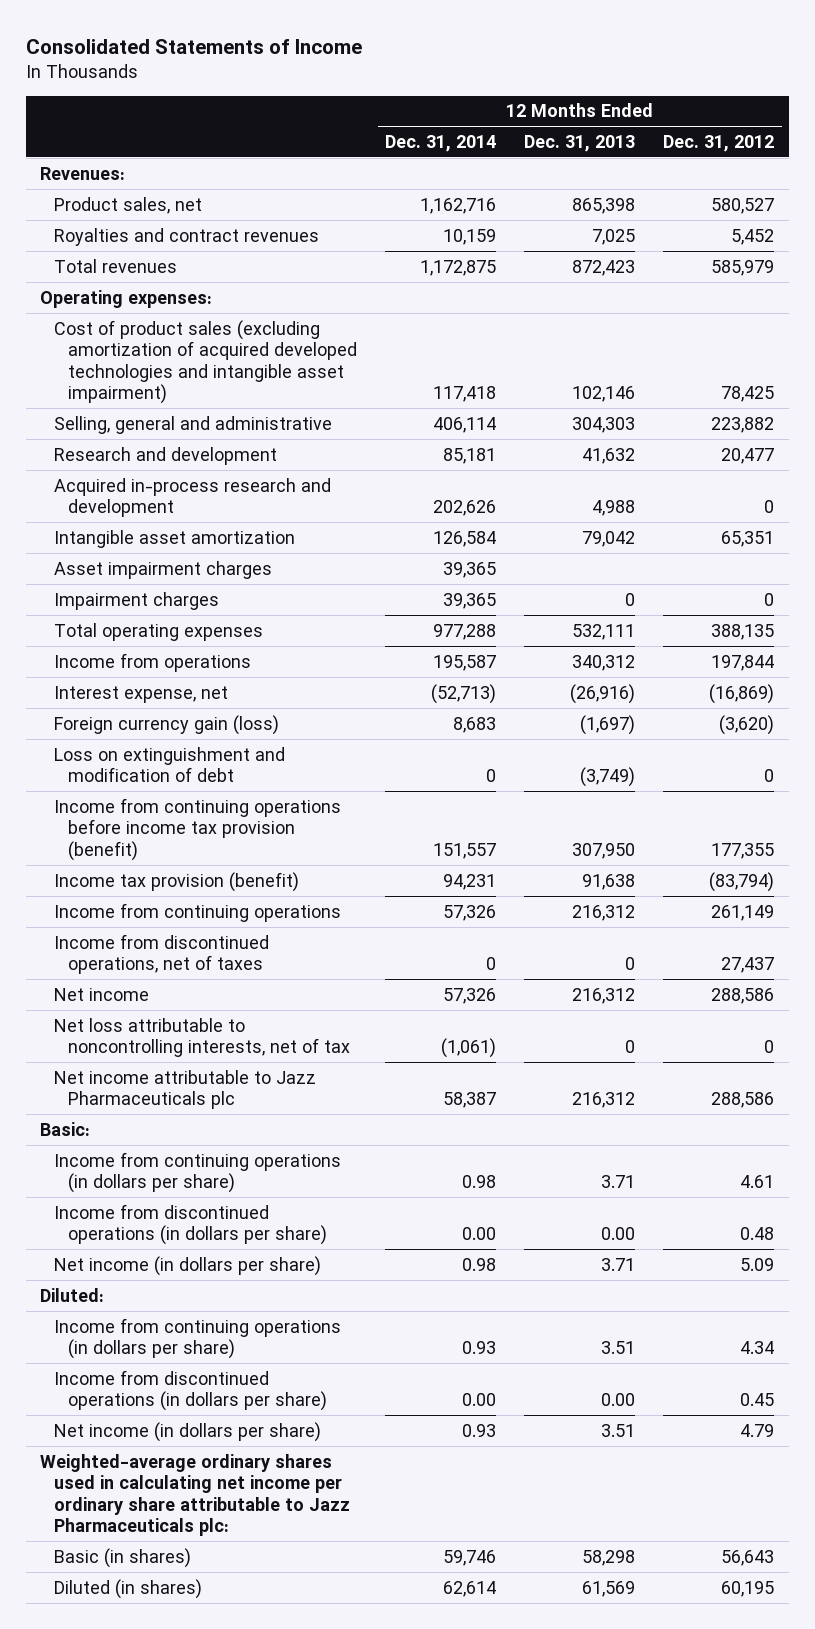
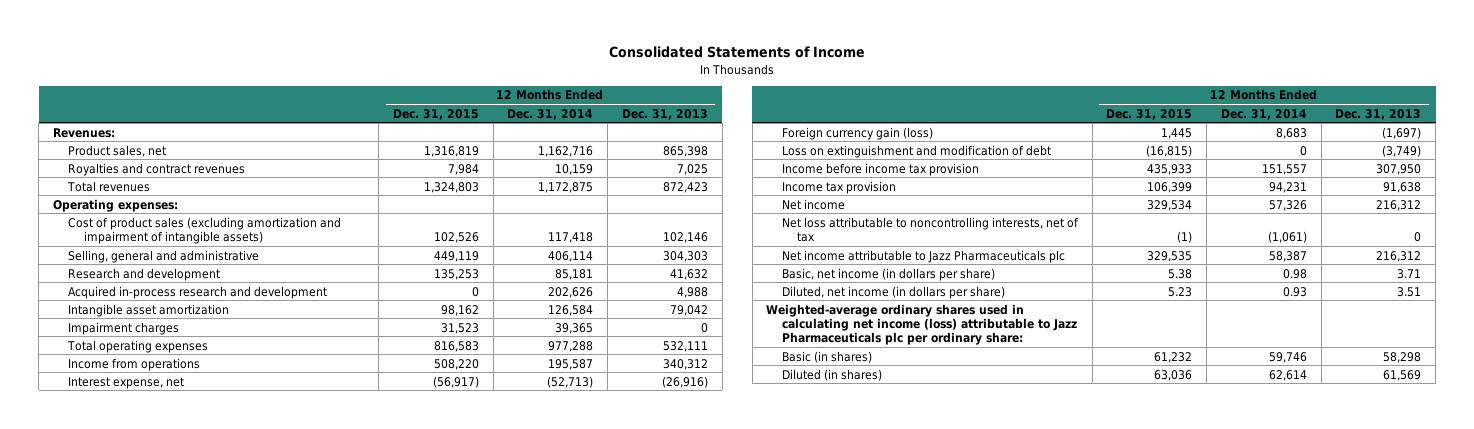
[663,134,775,152] Dec. 31, 2012 -> none
none -> [392,108,479,120] Dec. 31, 2015
[53,319,357,405] Cost of product sales (excluding amortization of acquired developed technologies and intangible asset impairment) -> [68,216,342,244] Cost of product sales (excluding amortization and impairment of intangible assets)
[53,560,272,579] Asset impairment charges -> none
[53,902,341,922] Income from continuing operations -> none
[53,933,269,975] Income from discontinued operations, net of taxes -> none
[53,797,341,861] Income from continuing operations before income tax provision (benefit) -> [781,162,979,176] Income before income tax provision
[53,871,299,892] Income tax provision (benefit) -> [781,180,896,194] Income tax provision
[40,1121,91,1136] Basic: -> none
[53,1151,341,1194] Income from continuing operations (in dollars per share) -> none
[53,1203,327,1246] Income from discontinued operations (in dollars per share) -> none
[40,1287,105,1302] Diluted: -> none
[53,1317,341,1360] Income from continuing operations (in dollars per share) -> none
[53,1369,327,1412] Income from discontinued operations (in dollars per share) -> none
[53,1255,321,1276] Net income (in dollars per share) -> [781,267,995,281] Basic, net income (in dollars per share)
[53,1421,321,1442] Net income (in dollars per share) -> [781,285,1005,299] Diluted, net income (in dollars per share)
[40,1453,350,1537] Weighted-average ordinary shares used in calculating net income per ordinary share attributable to Jazz Pharmaceuticals plc: -> [766,303,1077,346] Weighted-average ordinary shares used in calculating net income (loss) attributable to Jazz Pharmaceuticals plc per ordinary share:

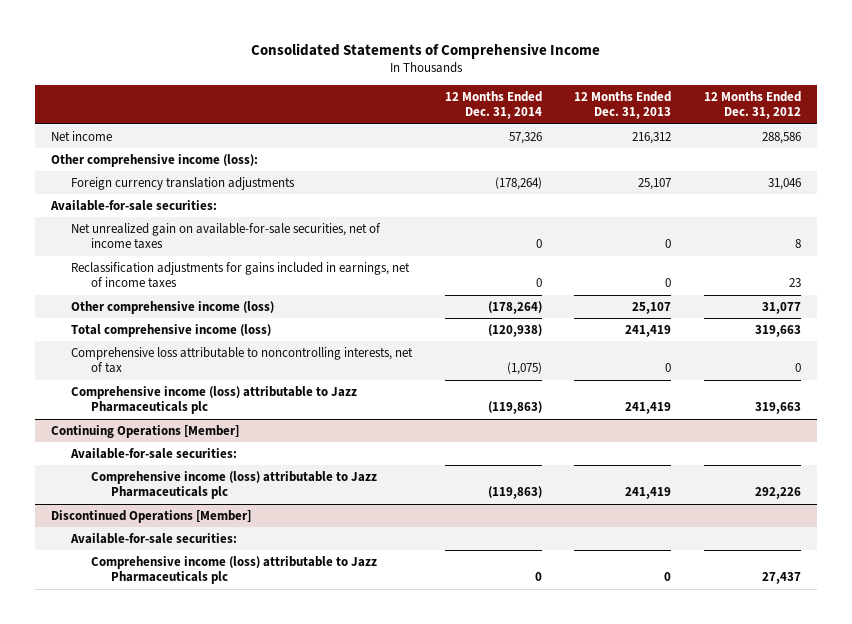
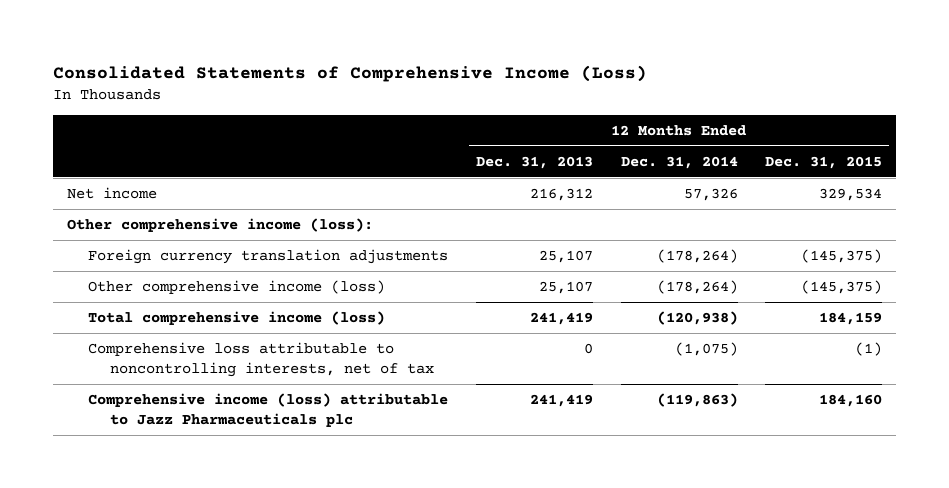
[250,42,600,59] Consolidated Statements of Comprehensive Income -> [53,64,648,82] Consolidated Statements of Comprehensive Income (Loss)
[703,90,801,120] 12 Months Ended Dec. 31, 2012 -> none
none -> [765,155,883,169] Dec. 31, 2015
[50,199,218,211] Available-for-sale securities: -> none
[71,222,382,250] Net unrealized gain on available-for-sale securities, net of income taxes -> none
[71,261,411,289] Reclassification adjustments for gains included in earnings, net of income taxes -> none
[51,424,240,438] Continuing Operations [Member] -> none
[70,447,238,459] Available-for-sale securities: -> none
[91,470,378,500] Comprehensive income (loss) attributable to Jazz Pharmaceuticals plc -> none
[51,509,252,523] Discontinued Operations [Member] -> none
[70,532,238,544] Available-for-sale securities: -> none
[91,555,378,585] Comprehensive income (loss) attributable to Jazz Pharmaceuticals plc -> none

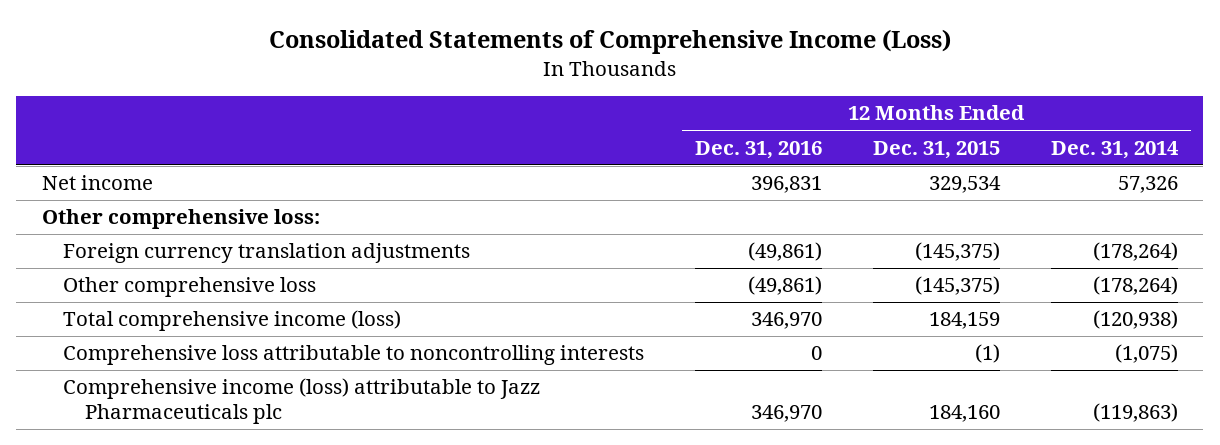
[476,155,594,169] Dec. 31, 2013 -> none
none -> [695,140,823,159] Dec. 31, 2016
[67,217,374,232] Other comprehensive income (loss): -> [41,209,320,230] Other comprehensive loss:
[88,279,386,294] Other comprehensive income (loss) -> [63,277,317,298] Other comprehensive loss
[88,341,434,378] Comprehensive loss attributable to noncontrolling interests, net of tax -> [63,345,645,366] Comprehensive loss attributable to noncontrolling interests

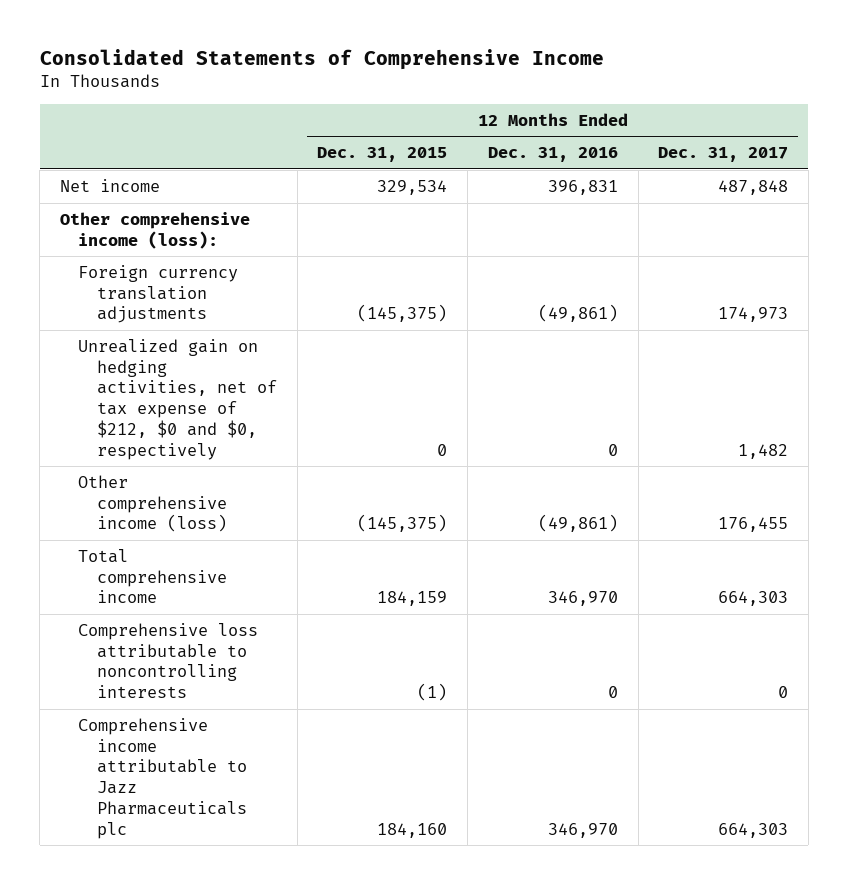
[268,29,951,55] Consolidated Statements of Comprehensive Income (Loss) -> [39,49,604,71] Consolidated Statements of Comprehensive Income
[1050,140,1179,159] Dec. 31, 2014 -> none
none -> [658,147,789,163] Dec. 31, 2017
[41,209,320,230] Other comprehensive loss: -> [59,212,250,249] Other comprehensive income (loss):
none -> [78,339,278,460] Unrealized gain on hedging activities, net of tax expense of $212, $0 and $0, respectively
[63,277,317,298] Other comprehensive loss -> [78,475,228,533] Other comprehensive income (loss)
[63,310,402,332] Total comprehensive income (loss) -> [78,549,228,604] Total comprehensive income
[63,378,541,425] Comprehensive income (loss) attributable to Jazz Pharmaceuticals plc -> [78,718,248,839] Comprehensive income attributable to Jazz Pharmaceuticals plc

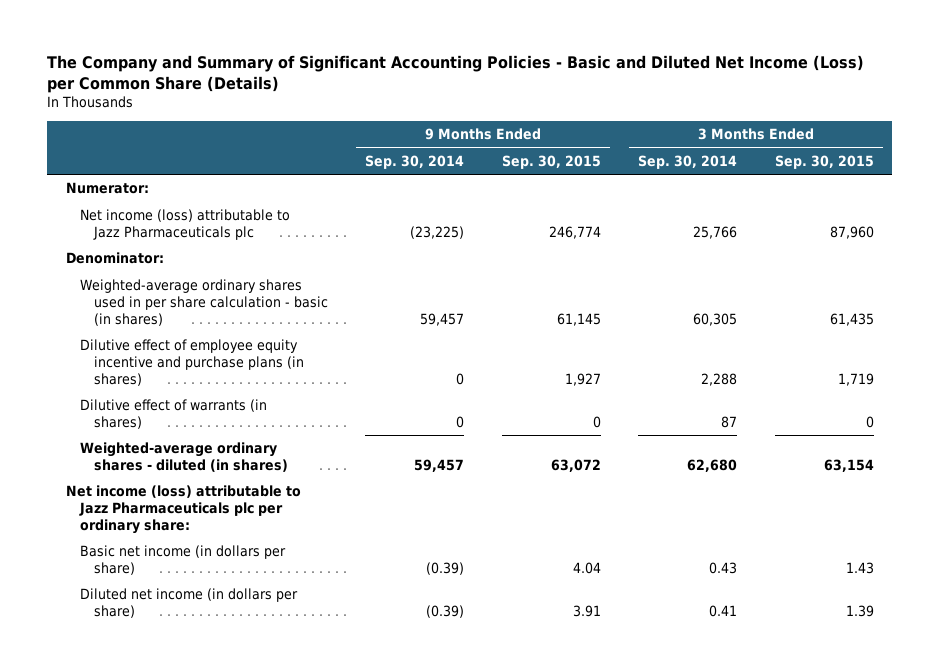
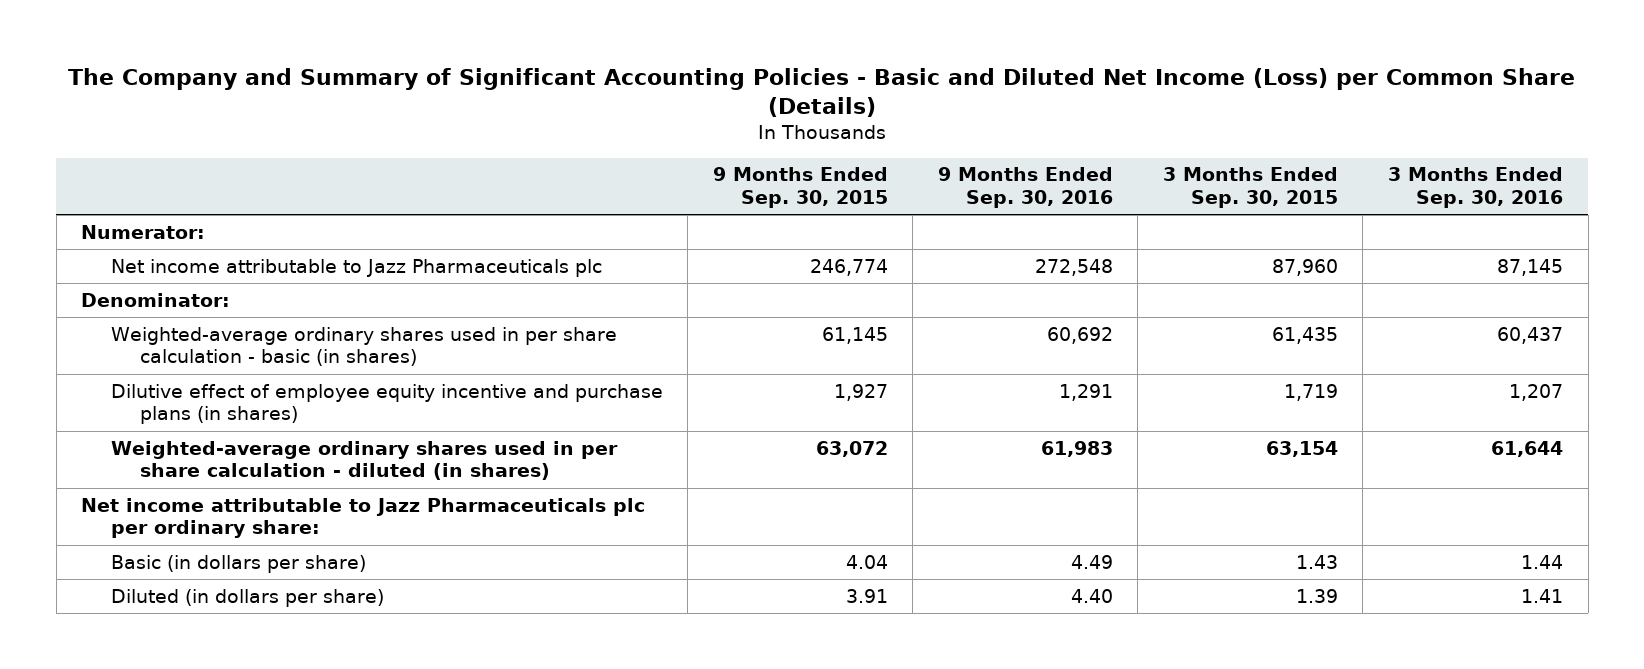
[365,154,465,169] Sep. 30, 2014 -> none
[638,154,738,169] Sep. 30, 2014 -> none
none -> [937,167,1113,208] 9 Months Ended Sep. 30, 2016
none -> [1387,167,1563,208] 3 Months Ended Sep. 30, 2016
[79,209,290,241] Net income (loss) attributable to Jazz Pharmaceuticals plc -> [110,258,602,277] Net income attributable to Jazz Pharmaceuticals plc
[79,399,267,430] Dilutive effect of warrants (in shares) -> none
[79,442,289,473] Weighted-average ordinary shares - diluted (in shares) -> [110,440,618,481] Weighted-average ordinary shares used in per share calculation - diluted (in shares)
[65,485,301,534] Net income (loss) attributable to Jazz Pharmaceuticals plc per ordinary share: -> [81,497,646,539] Net income attributable to Jazz Pharmaceuticals plc per ordinary share:
[79,545,286,576] Basic net income (in dollars per share) -> [110,554,366,573] Basic (in dollars per share)
[79,588,298,619] Diluted net income (in dollars per share) -> [110,588,384,607] Diluted (in dollars per share)

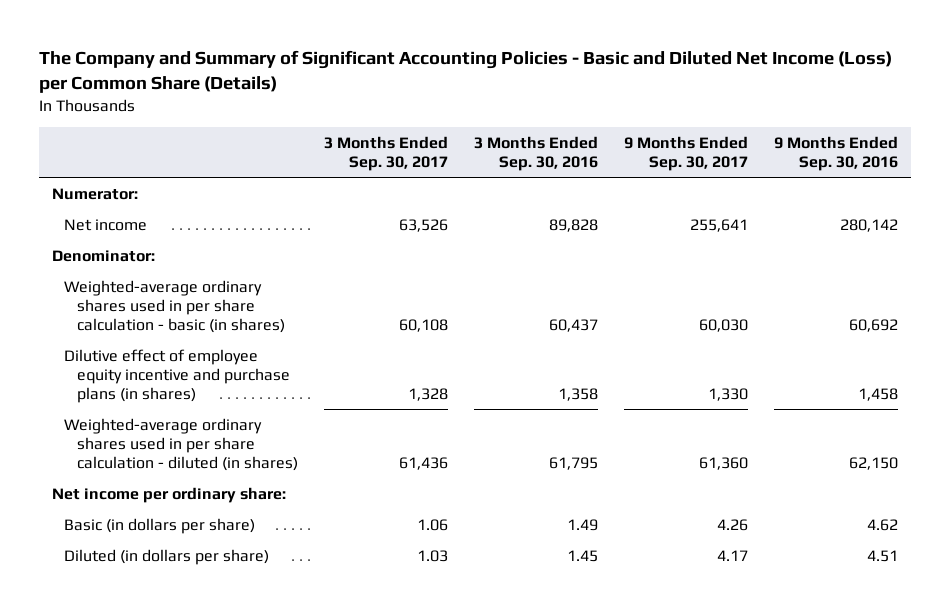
[712,167,888,208] 9 Months Ended Sep. 30, 2015 -> none
[1162,167,1338,208] 3 Months Ended Sep. 30, 2015 -> none
none -> [324,135,449,172] 3 Months Ended Sep. 30, 2017
none -> [624,135,749,172] 9 Months Ended Sep. 30, 2017
[110,258,602,277] Net income attributable to Jazz Pharmaceuticals plc -> [64,218,148,231] Net income
[1034,258,1113,276] 272,548 -> [840,218,899,232] 280,142
[1496,258,1563,276] 87,145 -> [549,218,599,232] 89,828
[1058,383,1113,401] 1,291 -> [858,388,899,402] 1,458
[1508,383,1563,401] 1,207 -> [558,388,599,402] 1,358
[1040,440,1113,457] 61,983 -> [849,457,899,471] 62,150
[1490,440,1563,457] 61,644 -> [549,457,599,471] 61,795
[81,497,646,539] Net income attributable to Jazz Pharmaceuticals plc per ordinary share: -> [51,486,286,503] Net income per ordinary share:
[1070,554,1113,569] 4.49 -> [867,518,899,531] 4.62
[1520,554,1563,569] 1.44 -> [567,518,599,531] 1.49
[1070,588,1113,603] 4.40 -> [867,549,899,562] 4.51
[1520,588,1563,603] 1.41 -> [567,549,599,562] 1.45

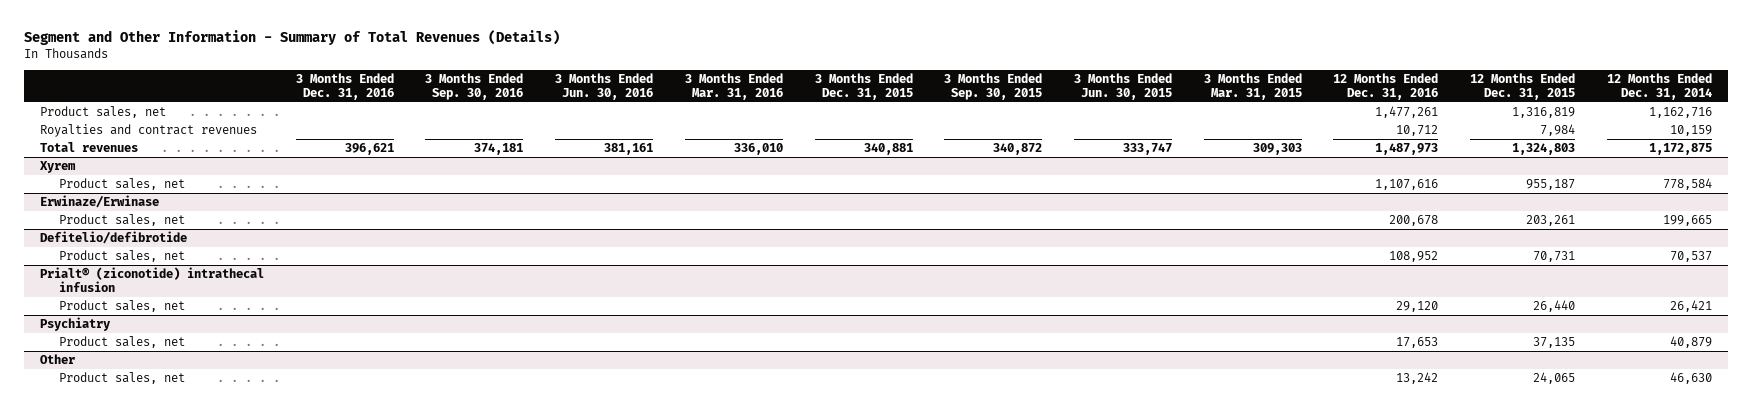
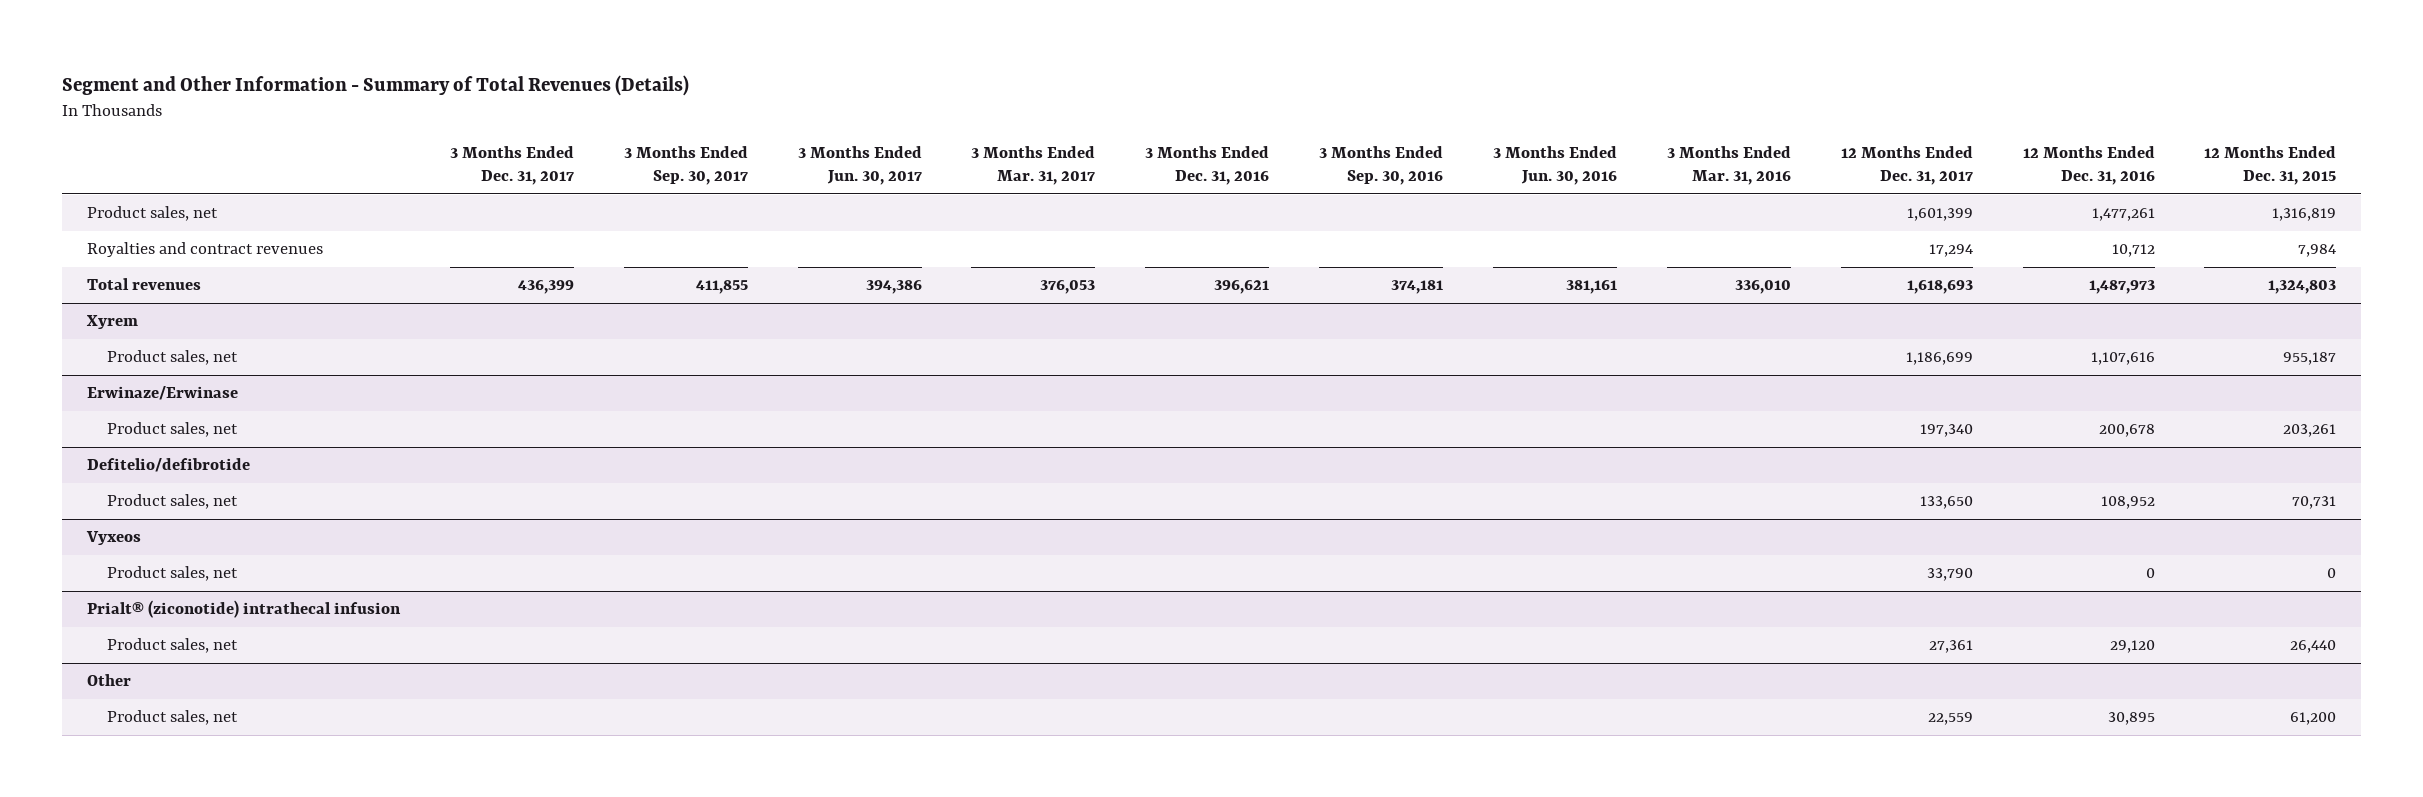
[814,73,913,100] 3 Months Ended Dec. 31, 2015 -> none
[944,73,1043,100] 3 Months Ended Sep. 30, 2015 -> none
[1074,73,1173,100] 3 Months Ended Jun. 30, 2015 -> none
[1203,73,1302,100] 3 Months Ended Mar. 31, 2015 -> none
[1606,73,1712,100] 12 Months Ended Dec. 31, 2014 -> none
none -> [449,146,574,186] 3 Months Ended Dec. 31, 2017
none -> [623,146,748,186] 3 Months Ended Sep. 30, 2017
none -> [797,146,922,186] 3 Months Ended Jun. 30, 2017
none -> [971,146,1096,186] 3 Months Ended Mar. 31, 2017
none -> [1840,146,1973,186] 12 Months Ended Dec. 31, 2017
none -> [85,531,141,546] Vyxeos
none -> [107,566,239,582] Product sales, net
[40,317,112,332] Psychiatry -> none
[58,336,185,349] Product sales, net -> none
[1396,372,1439,385] 13,242 -> [2107,712,2155,726] 30,895
[1533,372,1576,385] 24,065 -> [2290,712,2337,726] 61,200

